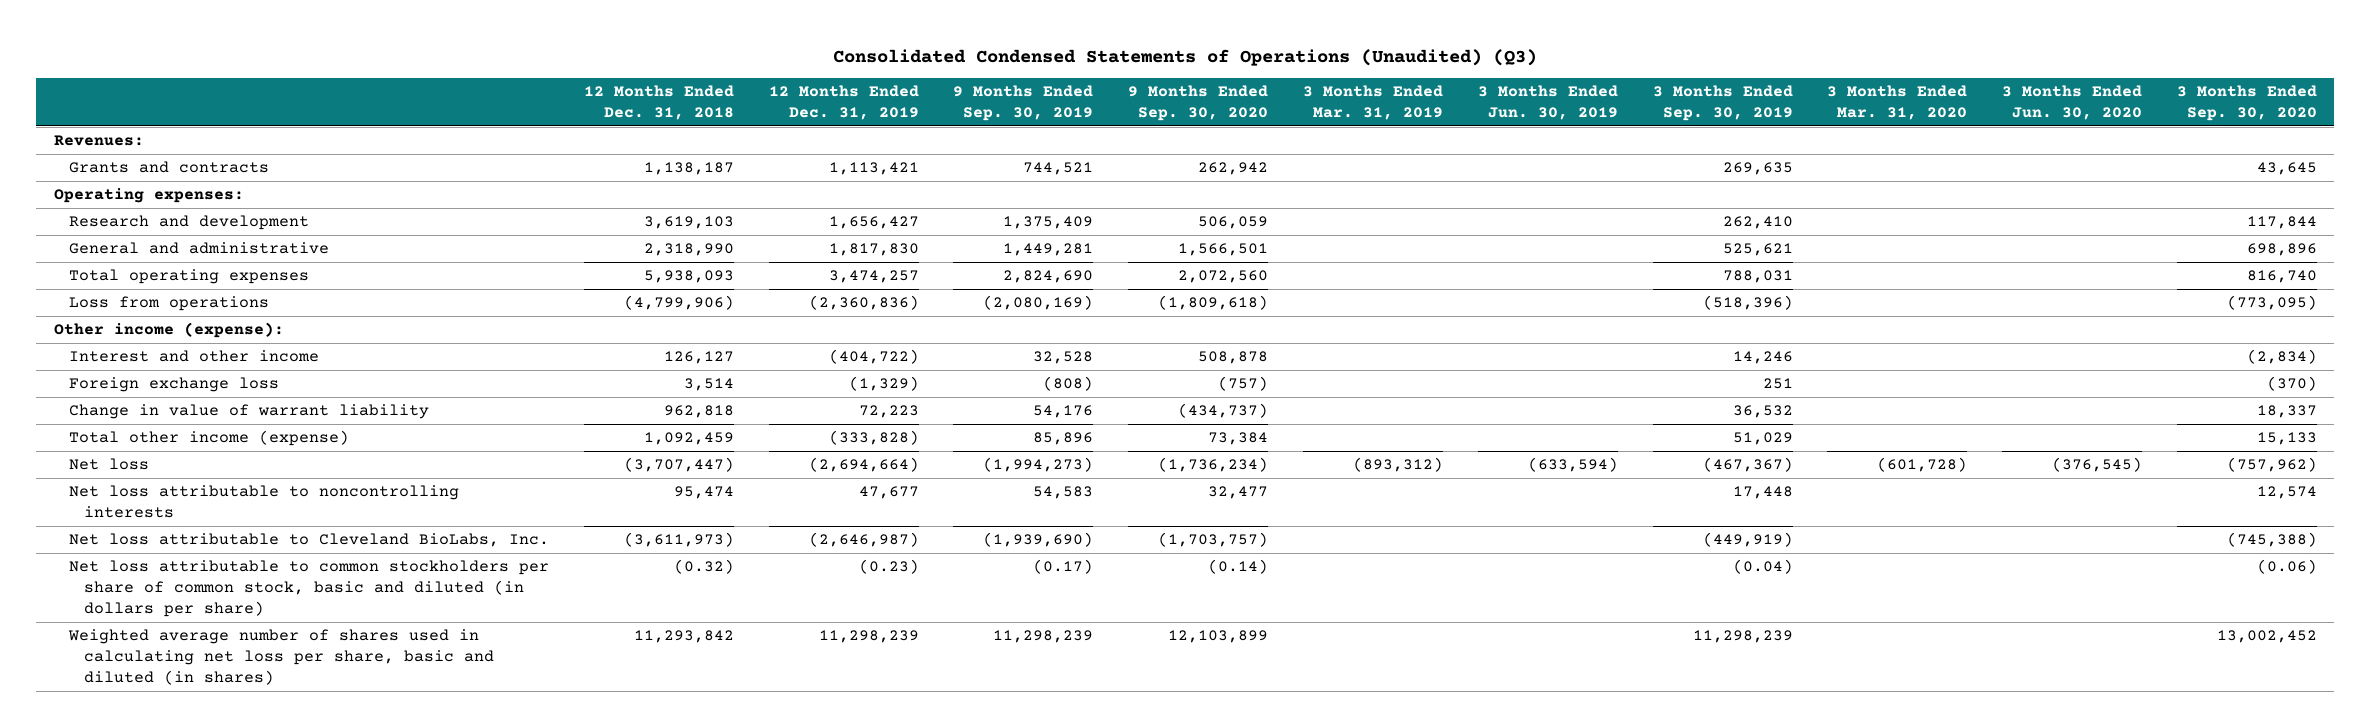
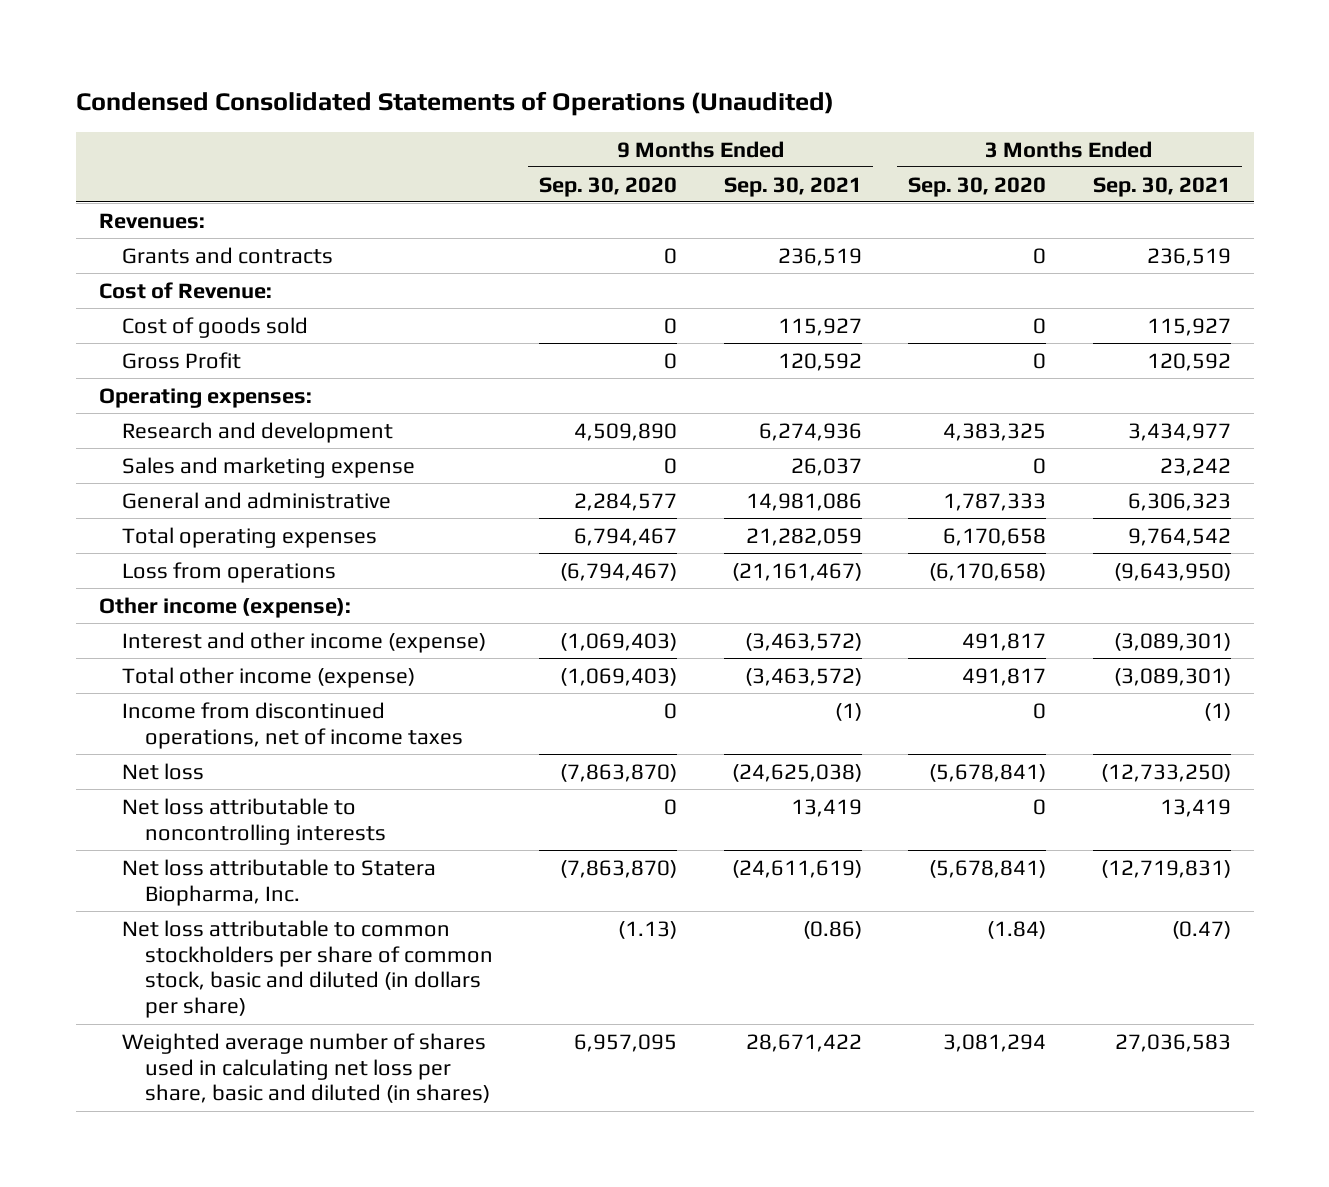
[833,48,1538,66] Consolidated Condensed Statements of Operations (Unaudited) (Q3) -> [75,90,834,116] Condensed Consolidated Statements of Operations (Unaudited)
[583,85,734,121] 12 Months Ended Dec. 31, 2018 -> none
[768,85,919,121] 12 Months Ended Dec. 31, 2019 -> none
[953,85,1094,122] 9 Months Ended Sep. 30, 2019 -> none
[1302,85,1443,121] 3 Months Ended Mar. 31, 2019 -> none
[1477,85,1618,121] 3 Months Ended Jun. 30, 2019 -> none
[1652,85,1793,122] 3 Months Ended Sep. 30, 2019 -> none
[1827,85,1968,121] 3 Months Ended Mar. 31, 2020 -> none
[2002,85,2143,121] 3 Months Ended Jun. 30, 2020 -> none
none -> [723,176,862,197] Sep. 30, 2021
none -> [1092,176,1231,197] Sep. 30, 2021
[1198,162,1269,176] 262,942 -> [664,247,678,264] 0
[2256,162,2317,176] 43,645 -> [1033,247,1047,264] 0
none -> [98,281,272,299] Cost of Revenue:
none -> [121,316,308,338] Cost of goods sold
none -> [121,351,241,369] Gross Profit
[1198,216,1269,230] 506,059 -> [574,422,678,441] 4,509,890
[2246,216,2317,230] 117,844 -> [943,422,1047,441] 4,383,325
none -> [121,456,415,478] Sales and marketing expense
[1178,243,1269,257] 1,566,501 -> [574,492,678,511] 2,284,577
[2246,243,2317,257] 698,896 -> [943,492,1047,511] 1,787,333
[1178,270,1269,284] 2,072,560 -> [574,527,678,546] 6,794,467
[2246,270,2317,284] 816,740 -> [943,527,1047,546] 6,170,658
[1158,295,1269,311] (1,809,618) -> [560,562,678,581] (6,794,467)
[2226,295,2317,311] (773,095) -> [929,562,1047,581] (6,170,658)
[68,377,279,393] Foreign exchange loss -> none
[68,404,429,420] Change in value of warrant liability -> none
[68,350,319,363] Interest and other income -> [121,631,486,653] Interest and other income (expense)
[1198,351,1269,365] 508,878 -> [560,632,678,651] (1,069,403)
[2246,349,2317,365] (2,834) -> [962,632,1047,651] 491,817
[1208,432,1269,446] 73,384 -> [560,667,678,686] (1,069,403)
[2256,432,2317,446] 15,133 -> [962,667,1047,686] 491,817
none -> [121,701,463,749] Income from discontinued operations, net of income taxes
[1158,457,1269,473] (1,736,234) -> [560,763,678,782] (7,863,870)
[2226,457,2317,473] (757,962) -> [929,763,1047,782] (5,678,841)
[1208,486,1269,500] 32,477 -> [664,798,678,815] 0
[2256,486,2317,500] 12,574 -> [1033,798,1047,815] 0
[68,533,549,548] Net loss attributable to Cleveland BioLabs, Inc. -> [121,858,436,906] Net loss attributable to Statera Biopharma, Inc.
[1158,532,1269,548] (1,703,757) -> [560,859,678,878] (7,863,870)
[2226,532,2317,548] (745,388) -> [929,859,1047,878] (5,678,841)
[1208,559,1269,575] (0.14) -> [618,920,678,939] (1.13)
[2256,559,2317,575] (0.06) -> [987,920,1047,939] (1.84)
[1168,630,1269,644] 12,103,899 -> [574,1033,678,1052] 6,957,095
[2216,630,2317,644] 13,002,452 -> [943,1033,1047,1052] 3,081,294

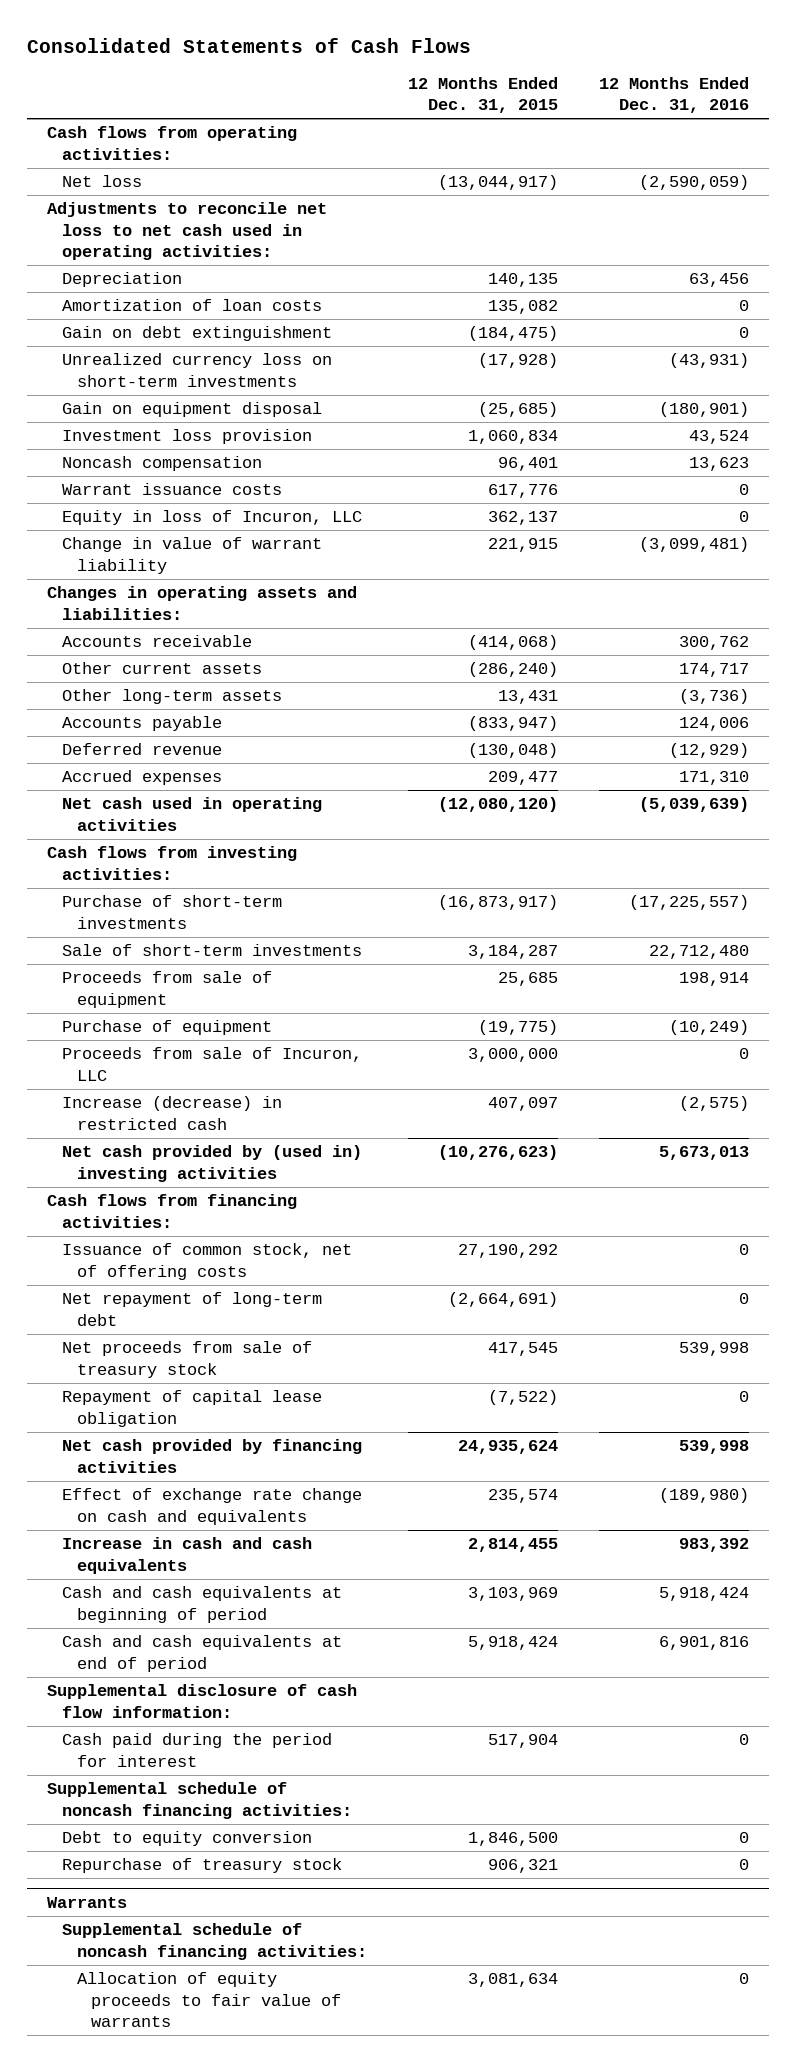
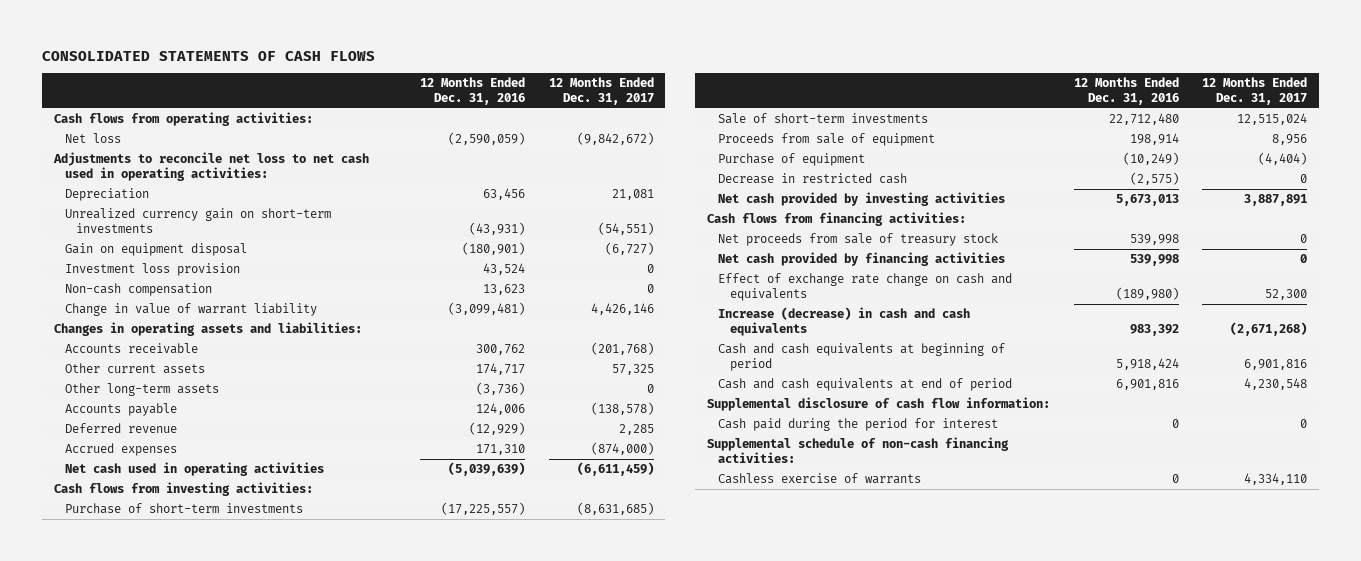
[26,37,471,53] Consolidated Statements of Cash Flows -> [41,50,375,61] CONSOLIDATED STATEMENTS OF CASH FLOWS
[407,76,558,114] 12 Months Ended Dec. 31, 2015 -> none
none -> [548,76,654,105] 12 Months Ended Dec. 31, 2017
[61,299,322,312] Amortization of loan costs -> none
[61,326,332,342] Gain on debt extinguishment -> none
[61,353,332,387] Unrealized currency loss on short-term investments -> [64,208,331,234] Unrealized currency gain on short-term investments
[61,483,282,496] Warrant issuance costs -> none
[61,510,362,526] Equity in loss of Incuron, LLC -> none
[61,456,262,472] Noncash compensation -> [64,283,212,297] Non-cash compensation
[61,1047,362,1081] Proceeds from sale of Incuron, LLC -> none
[61,1096,282,1130] Increase (decrease) in restricted cash -> [718,173,908,185] Decrease in restricted cash
[61,1145,362,1182] Net cash provided by (used in) investing activities -> [718,192,1006,207] Net cash provided by investing activities
[61,1243,352,1280] Issuance of common stock, net of offering costs -> none
[61,1292,322,1326] Net repayment of long-term debt -> none
[61,1390,322,1427] Repayment of capital lease obligation -> none
[61,1537,312,1574] Increase in cash and cash equivalents -> [718,307,971,337] Increase (decrease) in cash and cash equivalents
[61,1831,312,1847] Debt to equity conversion -> none
[61,1858,342,1874] Repurchase of treasury stock -> none
[47,1897,128,1909] Warrants -> none
[61,1923,367,1960] Supplemental schedule of noncash financing activities: -> none
[76,1972,342,2028] Allocation of equity proceeds to fair value of warrants -> none
[47,1782,352,1819] Supplemental schedule of noncash financing activities: -> [707,437,1010,464] Supplemental schedule of non-cash financing activities:
none -> [718,473,922,485] Cashless exercise of warrants

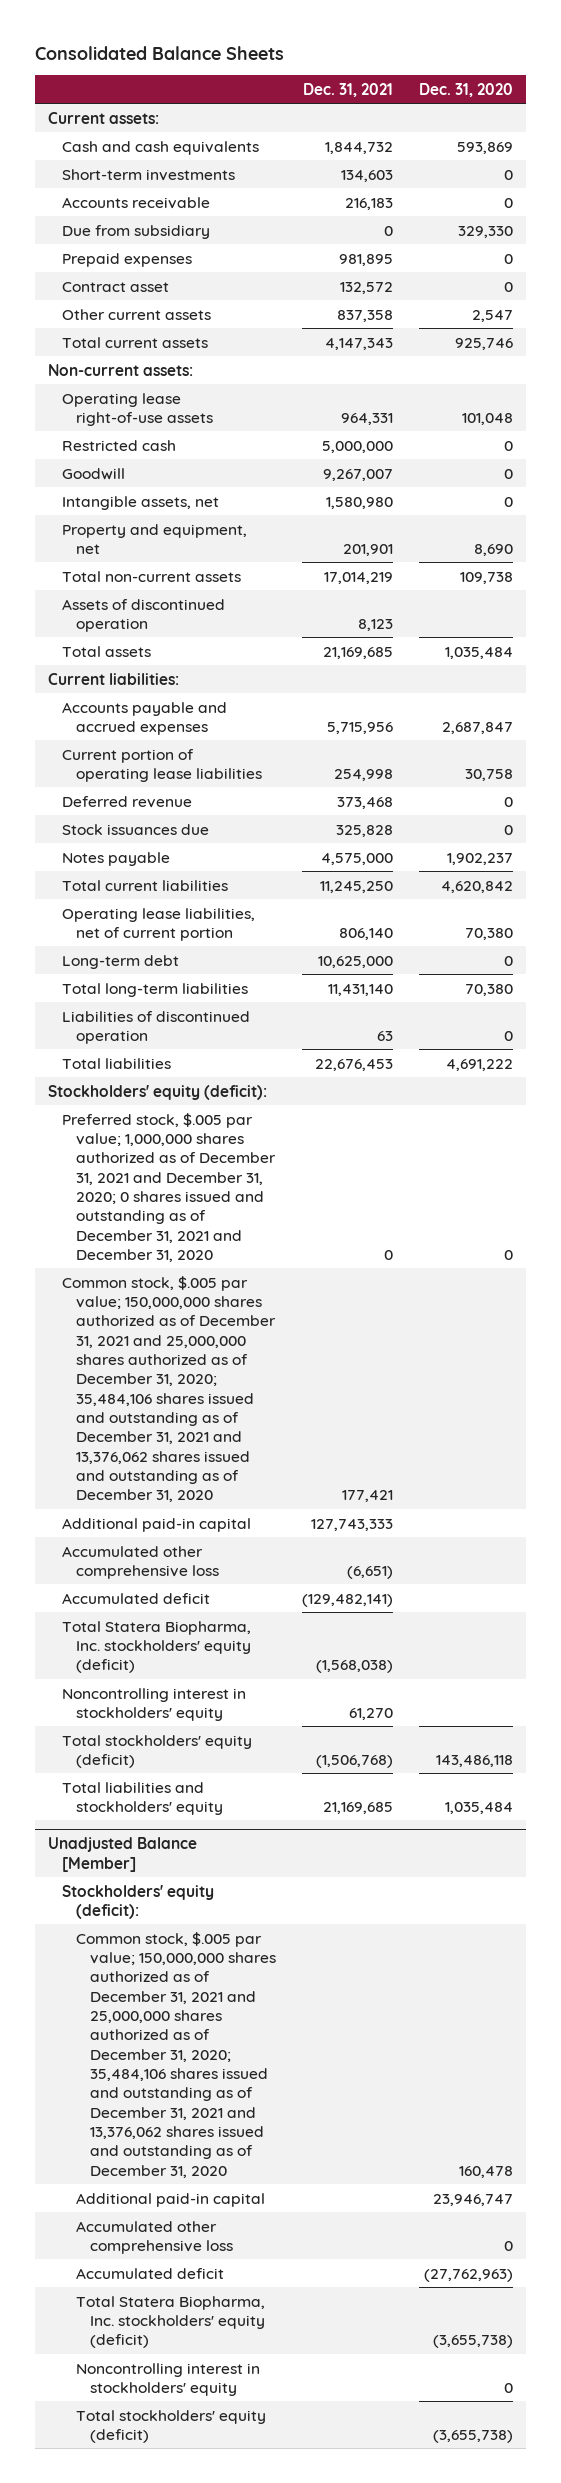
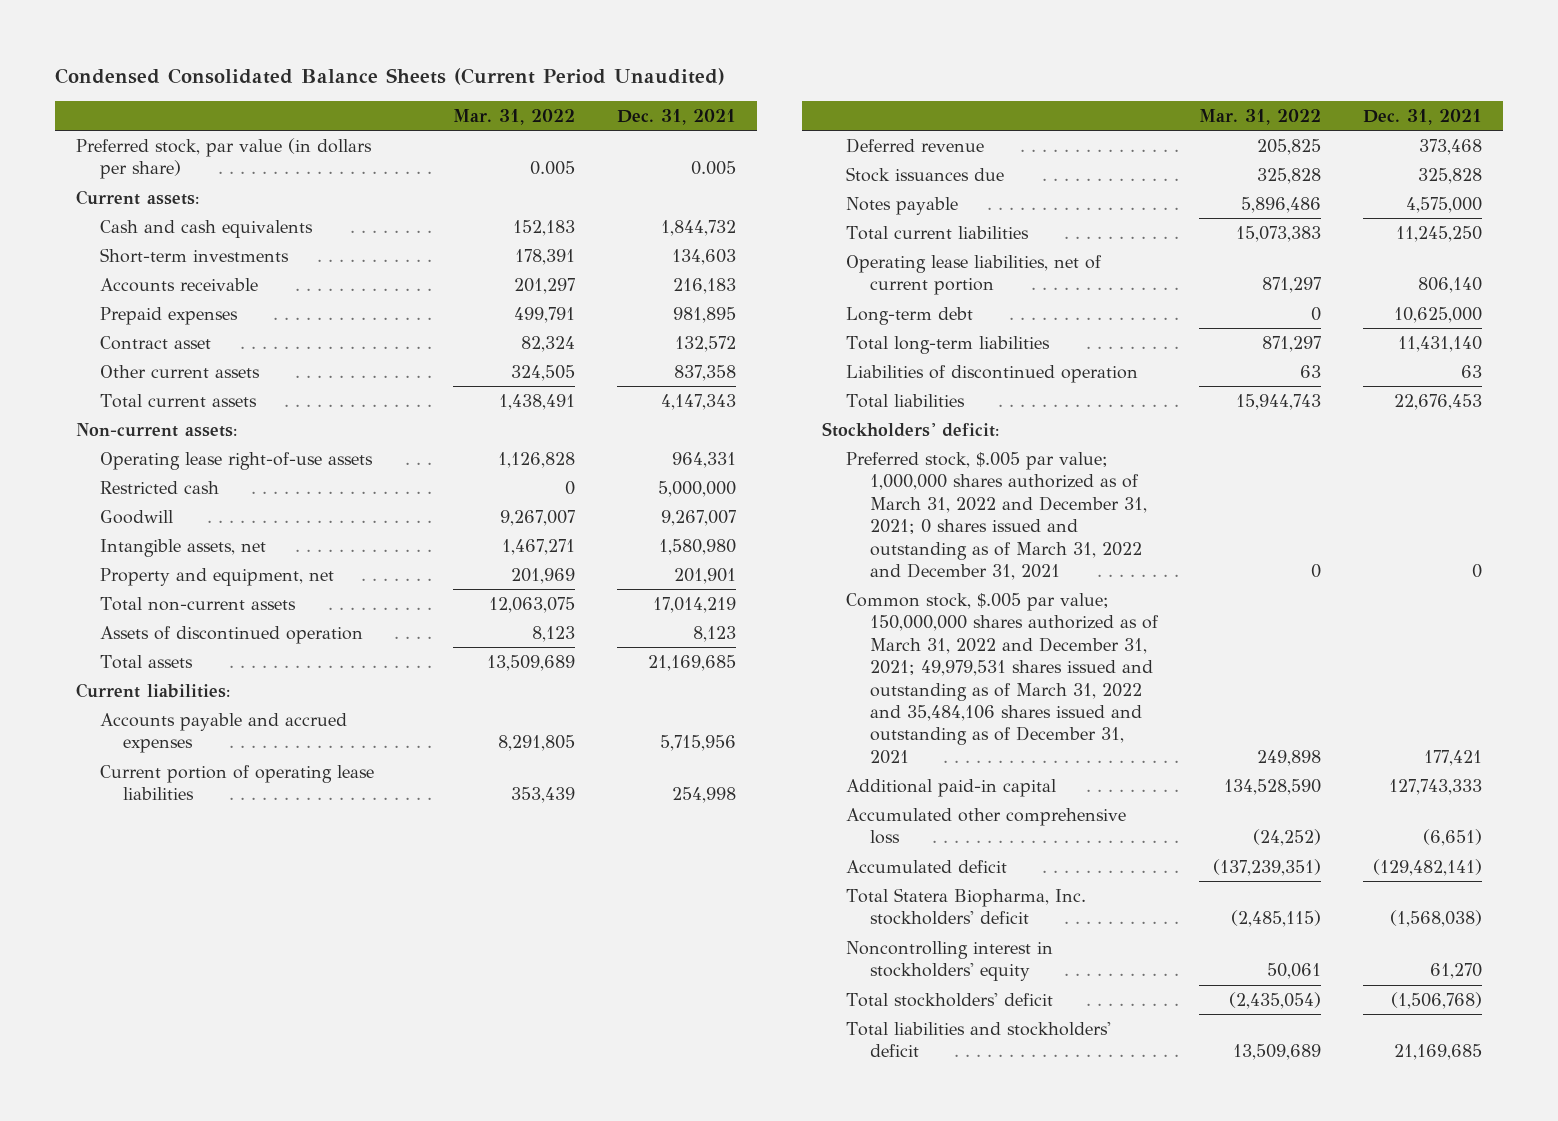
[35,45,285,60] Consolidated Balance Sheets -> [55,68,726,86] Condensed Consolidated Balance Sheets (Current Period Unaudited)
[418,82,513,97] Dec. 31, 2020 -> none
none -> [453,108,576,125] Mar. 31, 2022
none -> [76,137,373,180] Preferred stock, par value (in dollars per share)
[62,224,211,239] Due from subsidiary -> none
[48,1084,268,1100] Stockholders' equity (deficit): -> [822,421,1000,437] Stockholders' deficit:
[62,1112,277,1262] Preferred stock, $.005 par value; 1,000,000 shares authorized as of December 31, 2021 and December 31, 2020; 0 shares issued and outstanding as of December 31, 2021 and December 31, 2020 -> [846,451,1147,580] Preferred stock, $.005 par value; 1,000,000 shares authorized as of March 31, 2022 and December 31, 2021; 0 shares issued and outstanding as of March 31, 2022 and December 31, 2021
[62,1275,277,1503] Common stock, $.005 par value; 150,000,000 shares authorized as of December 31, 2021 and 25,000,000 shares authorized as of December 31, 2020; 35,484,106 shares issued and outstanding as of December 31, 2021 and 13,376,062 shares issued and outstanding as of December 31, 2020 -> [846,592,1159,764] Common stock, $.005 par value; 150,000,000 shares authorized as of March 31, 2022 and December 31, 2021; 49,979,531 shares issued and outstanding as of March 31, 2022 and 35,484,106 shares issued and outstanding as of December 31, 2021
[62,1620,252,1674] Total Statera Biopharma, Inc. stockholders' equity (deficit) -> [846,887,1087,926] Total Statera Biopharma, Inc. stockholders' deficit
[48,1837,198,1872] Unadjusted Balance [Member] -> none
[62,1884,215,1919] Stockholders' equity (deficit): -> none
[76,1931,277,2178] Common stock, $.005 par value; 150,000,000 shares authorized as of December 31, 2021 and 25,000,000 shares authorized as of December 31, 2020; 35,484,106 shares issued and outstanding as of December 31, 2021 and 13,376,062 shares issued and outstanding as of December 31, 2020 -> none
[76,2192,266,2207] Additional paid-in capital -> none
[76,2220,234,2254] Accumulated other comprehensive loss -> none
[76,2267,225,2279] Accumulated deficit -> none
[76,2295,266,2349] Total Statera Biopharma, Inc. stockholders' equity (deficit) -> none
[76,2362,261,2396] Noncontrolling interest in stockholders' equity -> none
[76,2409,267,2443] Total stockholders' equity (deficit) -> none
[62,1734,253,1768] Total stockholders' equity (deficit) -> [846,992,1054,1007] Total stockholders' deficit
[62,1781,224,1815] Total liabilities and stockholders' equity -> [846,1021,1112,1058] Total liabilities and stockholders' deficit

